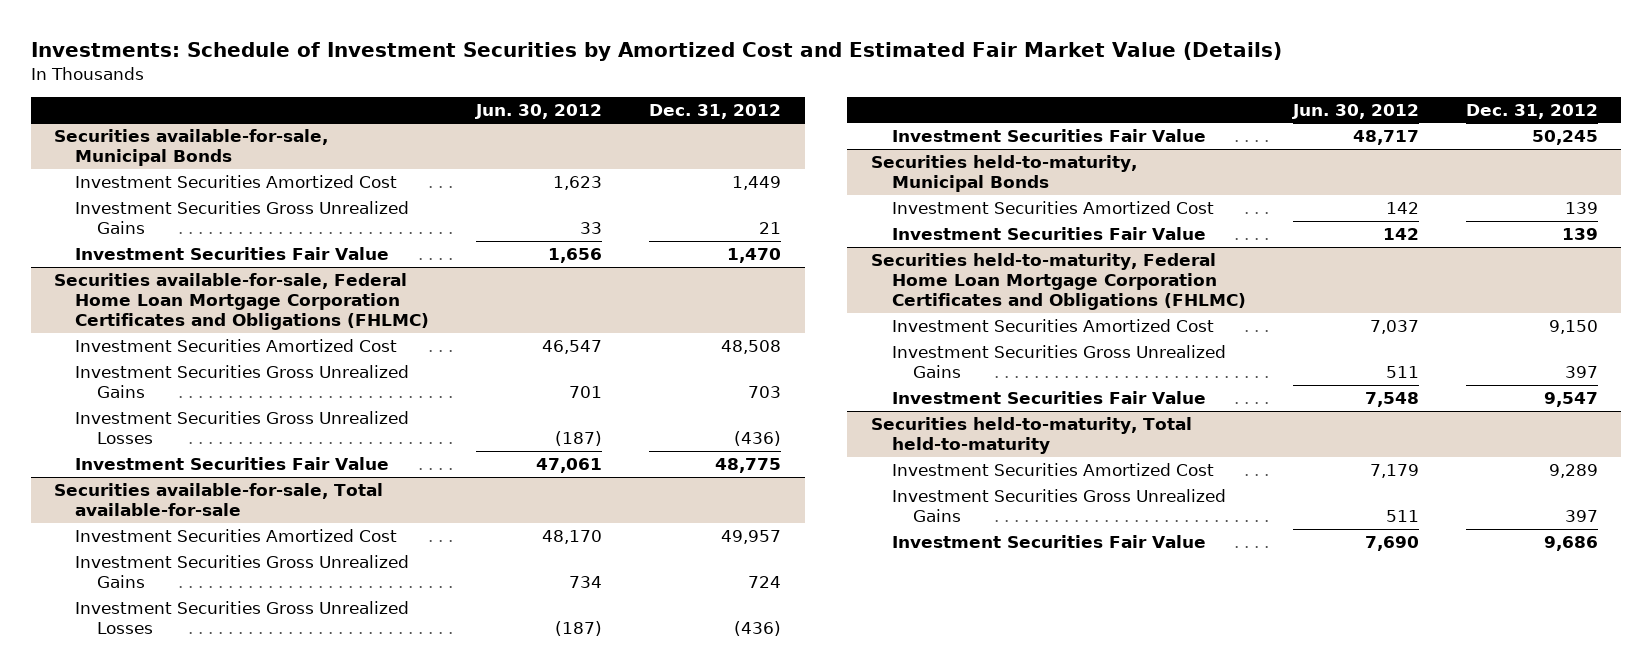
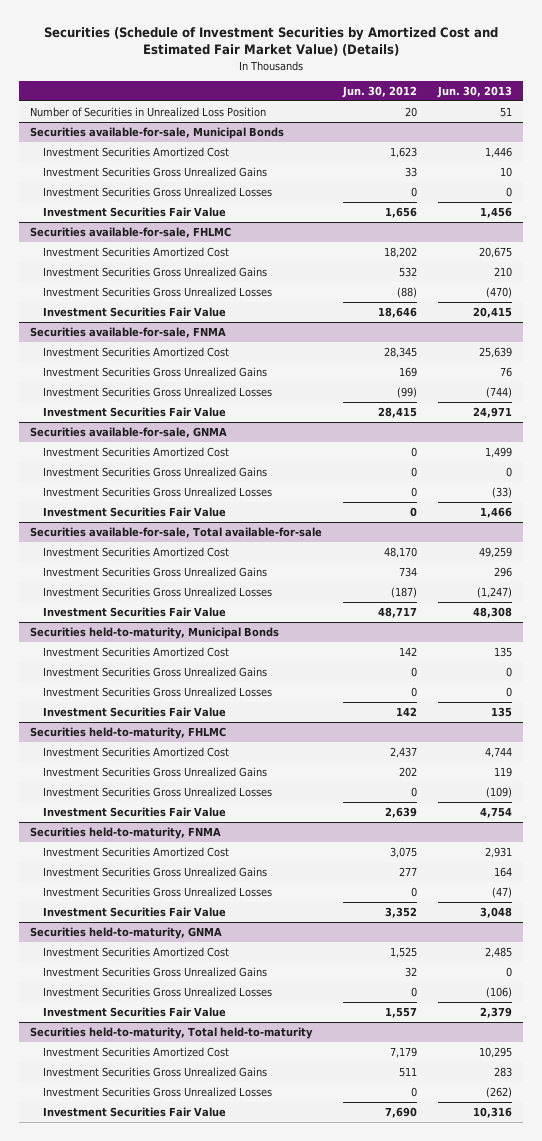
[30,41,1282,61] Investments: Schedule of Investment Securities by Amortized Cost and Estimated Fair Market Value (Details) -> [44,26,499,57] Securities (Schedule of Investment Securities by Amortized Cost and Estimated Fair Market Value) (Details)
[649,103,782,119] Dec. 31, 2012 -> none
none -> [437,85,513,98] Jun. 30, 2013
none -> [30,107,267,118] Number of Securities in Unrealized Loss Position
none -> [42,187,272,198] Investment Securities Gross Unrealized Losses
[54,273,430,331] Securities available-for-sale, Federal Home Loan Mortgage Corporation Certificates and Obligations (FHLMC) -> none
none -> [30,227,232,239] Securities available-for-sale, FHLMC
[542,340,603,355] 46,547 -> [384,247,418,259] 18,202
[569,386,603,399] 701 -> [399,267,418,278] 532
[555,431,603,447] (187) -> [397,287,418,299] (88)
[536,458,603,474] 47,061 -> [378,307,418,319] 18,646
none -> [30,327,227,339] Securities available-for-sale, FNMA
none -> [42,347,229,358] Investment Securities Amortized Cost
none -> [42,367,267,378] Investment Securities Gross Unrealized Gains
none -> [42,387,272,398] Investment Securities Gross Unrealized Losses
none -> [42,407,226,418] Investment Securities Fair Value
none -> [30,427,228,439] Securities available-for-sale, GNMA
none -> [42,447,229,458] Investment Securities Amortized Cost
none -> [42,467,267,478] Investment Securities Gross Unrealized Gains
none -> [42,487,272,498] Investment Securities Gross Unrealized Losses
none -> [42,507,226,518] Investment Securities Fair Value
none -> [42,667,267,678] Investment Securities Gross Unrealized Gains
none -> [42,687,272,698] Investment Securities Gross Unrealized Losses
[870,253,1246,311] Securities held-to-maturity, Federal Home Loan Mortgage Corporation Certificates and Obligations (FHLMC) -> none
none -> [30,727,227,740] Securities held-to-maturity, FHLMC
[1369,320,1419,335] 7,037 -> [390,747,418,759] 2,437
[1385,366,1419,379] 511 -> [399,767,418,778] 202
none -> [42,787,272,798] Investment Securities Gross Unrealized Losses
[1364,392,1419,408] 7,548 -> [385,807,418,819] 2,639
none -> [30,827,222,840] Securities held-to-maturity, FNMA
none -> [42,847,229,858] Investment Securities Amortized Cost
none -> [42,867,267,878] Investment Securities Gross Unrealized Gains
none -> [42,887,272,898] Investment Securities Gross Unrealized Losses
none -> [42,907,226,918] Investment Securities Fair Value
none -> [30,927,223,940] Securities held-to-maturity, GNMA
none -> [42,947,229,958] Investment Securities Amortized Cost
none -> [42,967,267,978] Investment Securities Gross Unrealized Gains
none -> [42,987,272,998] Investment Securities Gross Unrealized Losses
none -> [42,1007,226,1018] Investment Securities Fair Value
none -> [42,1087,272,1098] Investment Securities Gross Unrealized Losses

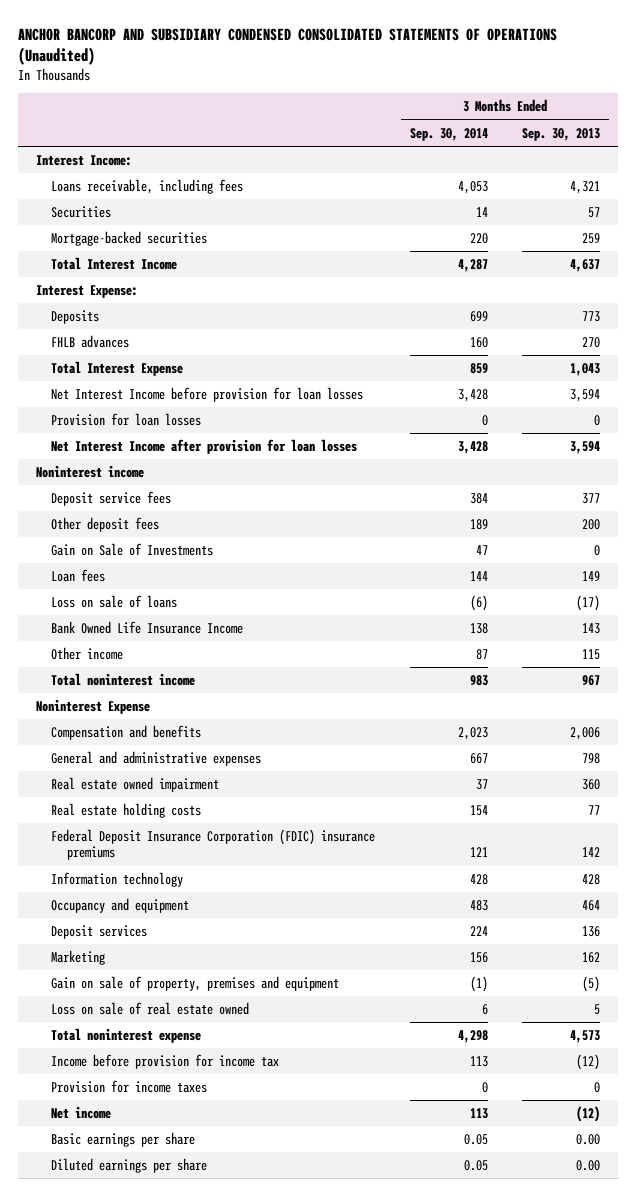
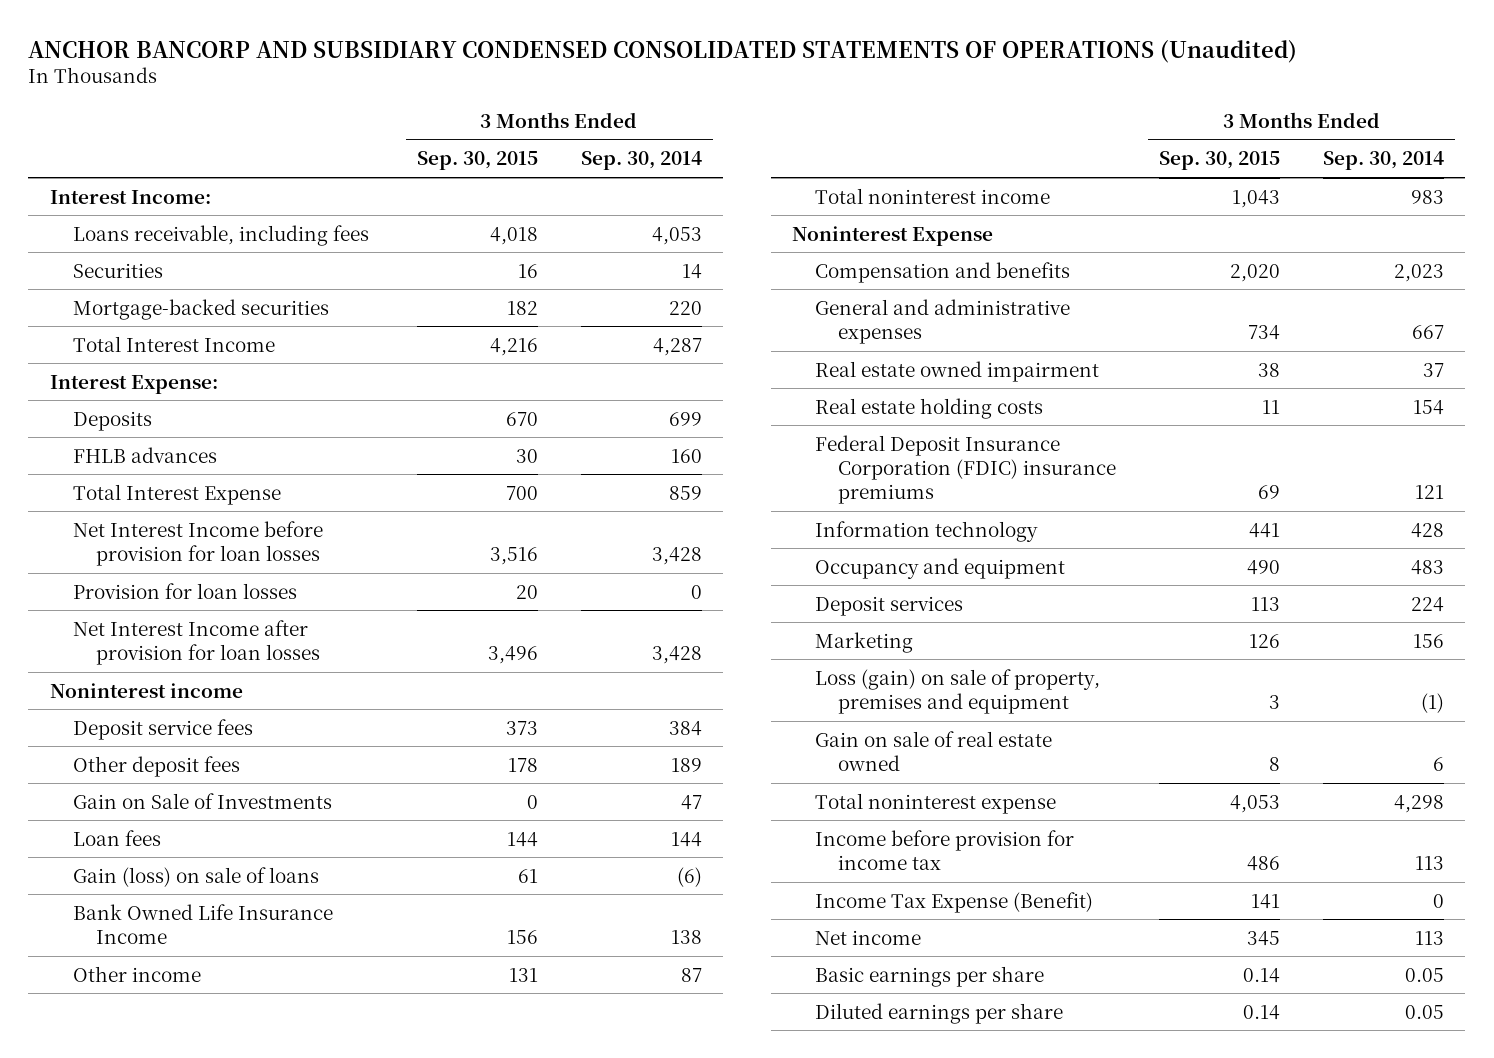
[522,127,601,141] Sep. 30, 2013 -> none
none -> [416,151,538,171] Sep. 30, 2015
[51,594,178,608] Loss on sale of loans -> [73,866,320,887] Gain (loss) on sale of loans
[51,975,340,991] Gain on sale of property, premises and equipment -> [815,668,1101,714] Loss (gain) on sale of property, premises and equipment
[51,1001,250,1015] Loss on sale of real estate owned -> [815,730,1053,771] Gain on sale of real estate owned
[51,1079,208,1093] Provision for income taxes -> [815,891,1094,913] Income Tax Expense (Benefit)

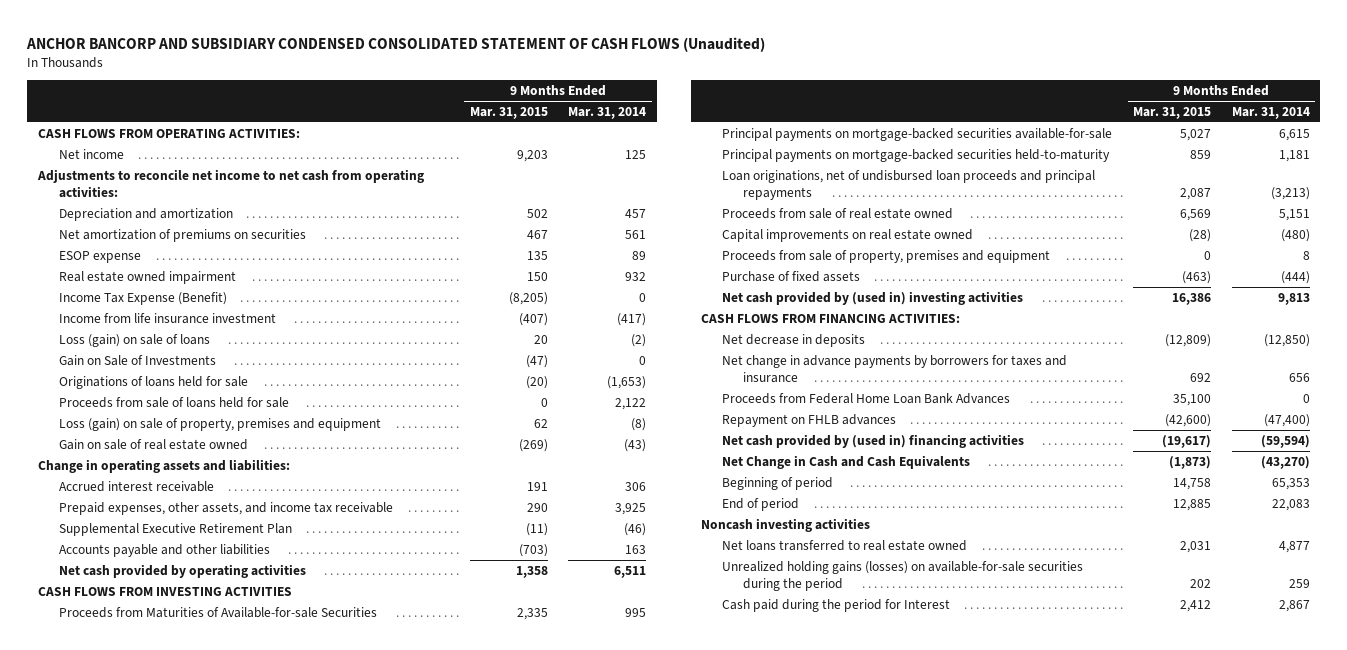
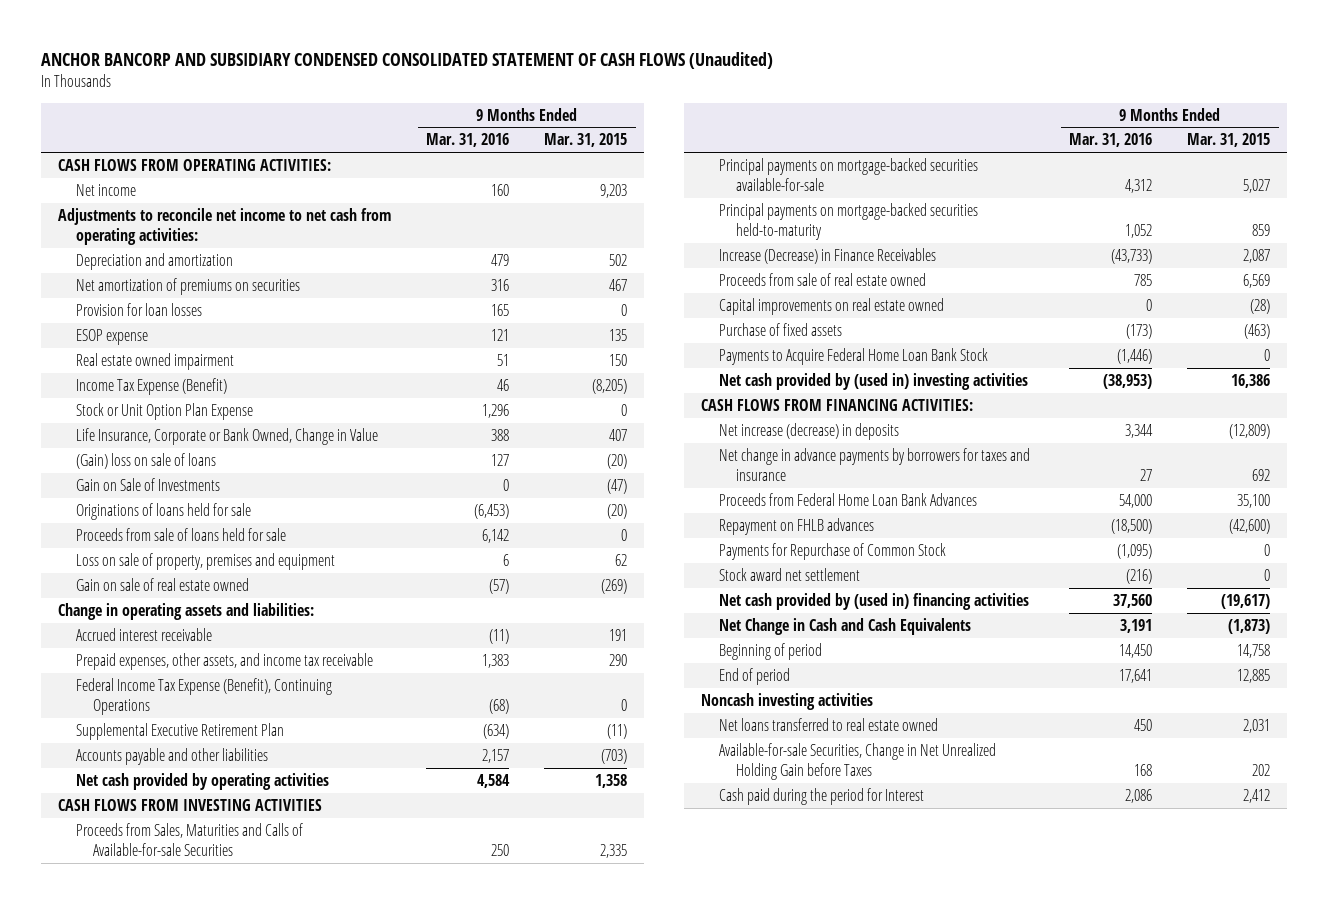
[568,106,647,119] Mar. 31, 2014 -> none
none -> [426,133,510,148] Mar. 31, 2016
none -> [75,302,202,316] Provision for loan losses
[58,312,276,324] Income from life insurance investment -> none
none -> [75,402,253,420] Stock or Unit Option Plan Expense
none -> [75,427,378,445] Life Insurance, Corporate or Bank Owned, Change in Value
[58,333,210,347] Loss (gain) on sale of loans -> [75,452,216,469] (Gain) loss on sale of loans
[533,334,548,344] 20 -> [607,453,628,469] (20)
[58,417,381,431] Loss (gain) on sale of property, premises and equipment -> [75,552,335,570] Loss on sale of property, premises and equipment
none -> [75,677,332,716] Federal Income Tax Expense (Benefit), Continuing Operations
[58,606,377,618] Proceeds from Maturities of Available-for-sale Securities -> [75,822,303,857] Proceeds from Sales, Maturities and Calls of Available-for-sale Securities
[722,169,1096,201] Loan originations, net of undisbursed loan proceeds and principal repayments -> [718,247,936,264] Increase (Decrease) in Finance Receivables
[722,249,1051,263] Proceeds from sale of property, premises and equipment -> none
none -> [718,347,988,365] Payments to Acquire Federal Home Loan Bank Stock
[722,333,866,347] Net decrease in deposits -> [718,422,899,440] Net increase (decrease) in deposits
none -> [718,542,946,560] Payments for Repurchase of Common Stock
none -> [718,567,860,581] Stock award net settlement
[722,560,1084,592] Unrealized holding gains (losses) on available-for-sale securities during the period -> none
none -> [718,742,996,781] Available-for-sale Securities, Change in Net Unrealized Holding Gain before Taxes

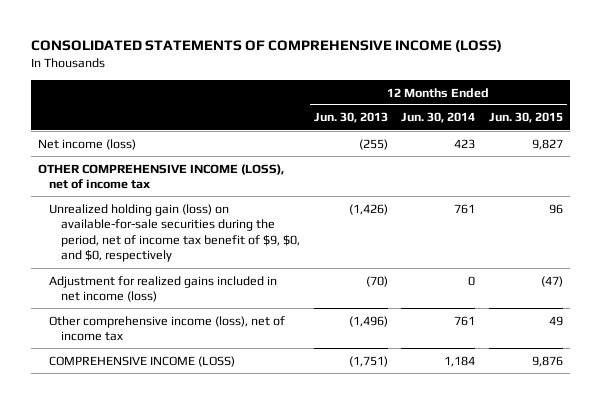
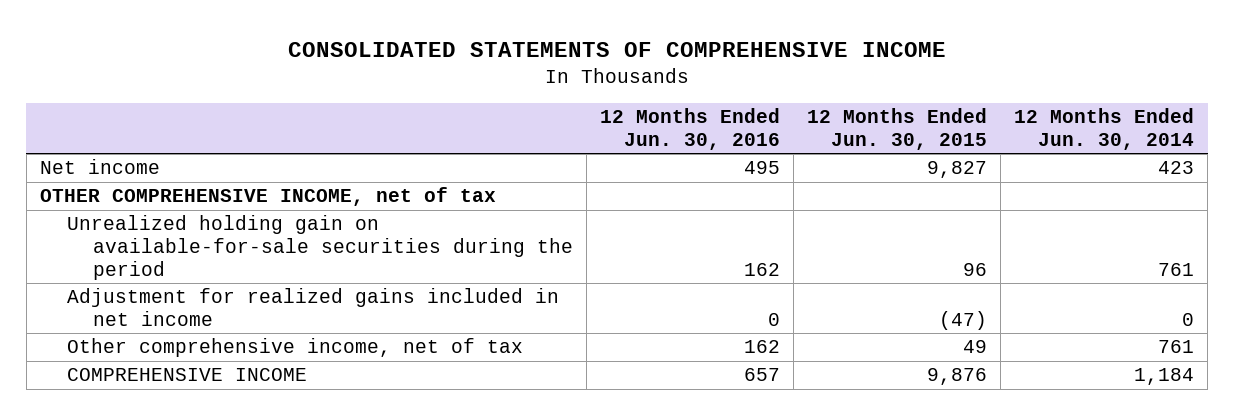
[30,40,502,53] CONSOLIDATED STATEMENTS OF COMPREHENSIVE INCOME (LOSS) -> [288,41,947,57] CONSOLIDATED STATEMENTS OF COMPREHENSIVE INCOME
[313,112,388,124] Jun. 30, 2013 -> none
none -> [600,107,781,150] 12 Months Ended Jun. 30, 2016
[37,138,136,150] Net income (loss) -> [39,159,160,175] Net income
[37,163,284,190] OTHER COMPREHENSIVE INCOME (LOSS), net of income tax -> [39,187,496,207] OTHER COMPREHENSIVE INCOME, net of tax
[49,203,300,263] Unrealized holding gain (loss) on available-for-sale securities during the period, net of income tax benefit of $9, $0, and $0, respectively -> [66,215,574,280] Unrealized holding gain on available-for-sale securities during the period
[49,275,278,303] Adjustment for realized gains included in net income (loss) -> [66,288,559,327] Adjustment for realized gains included in net income
[49,315,286,342] Other comprehensive income (loss), net of income tax -> [66,338,523,358] Other comprehensive income, net of tax
[49,355,236,367] COMPREHENSIVE INCOME (LOSS) -> [66,368,307,382] COMPREHENSIVE INCOME

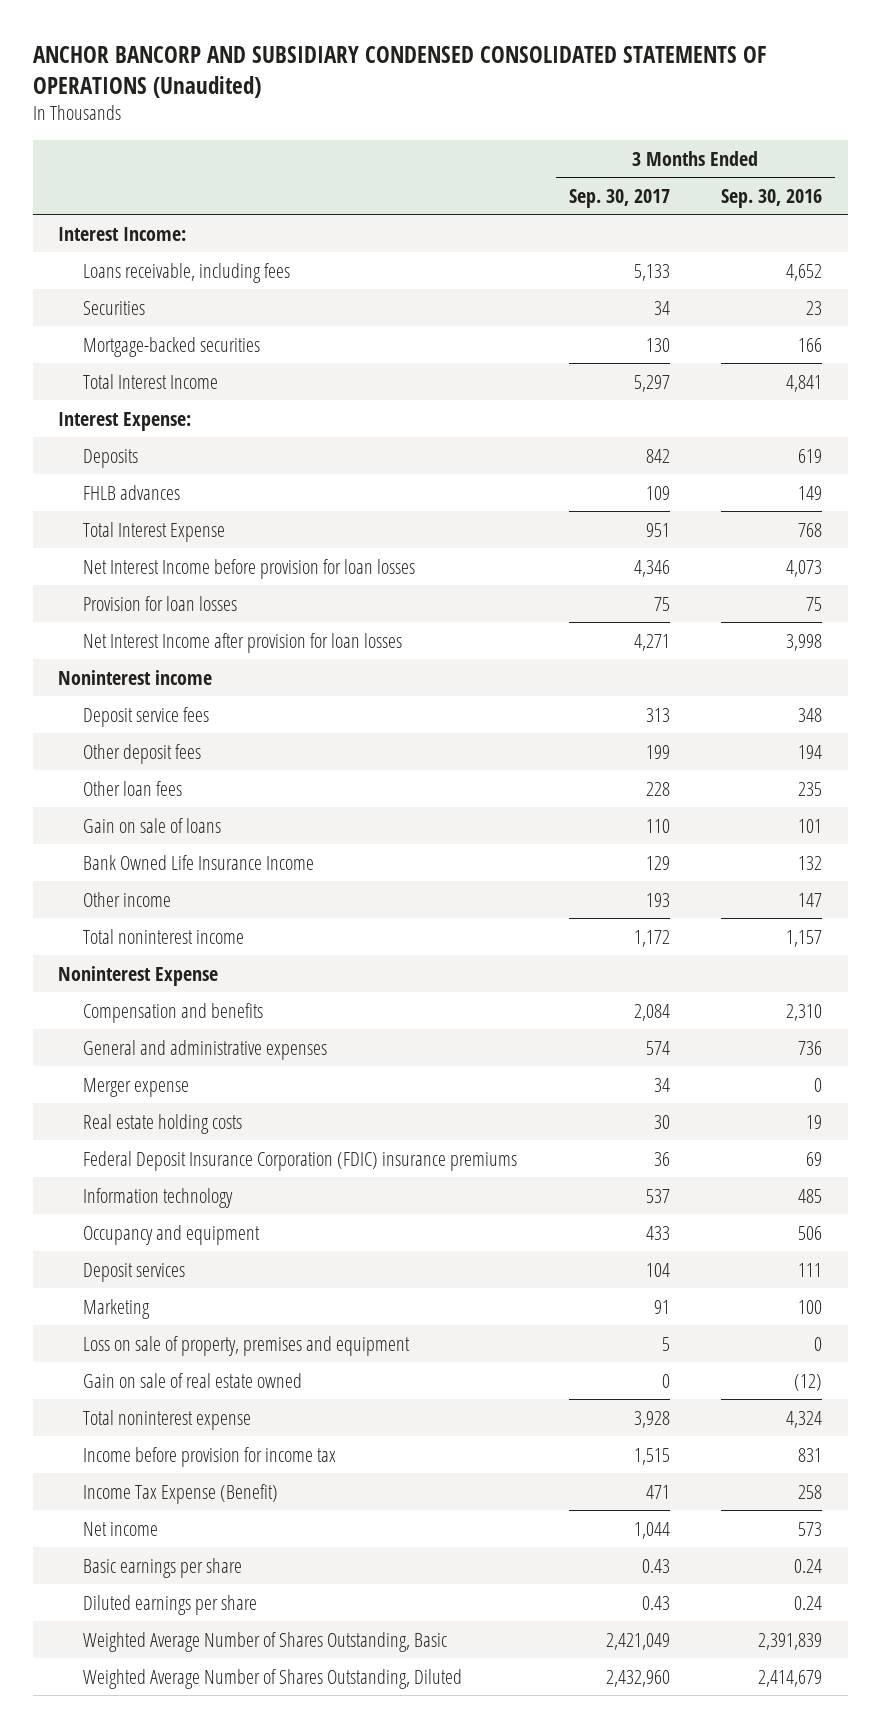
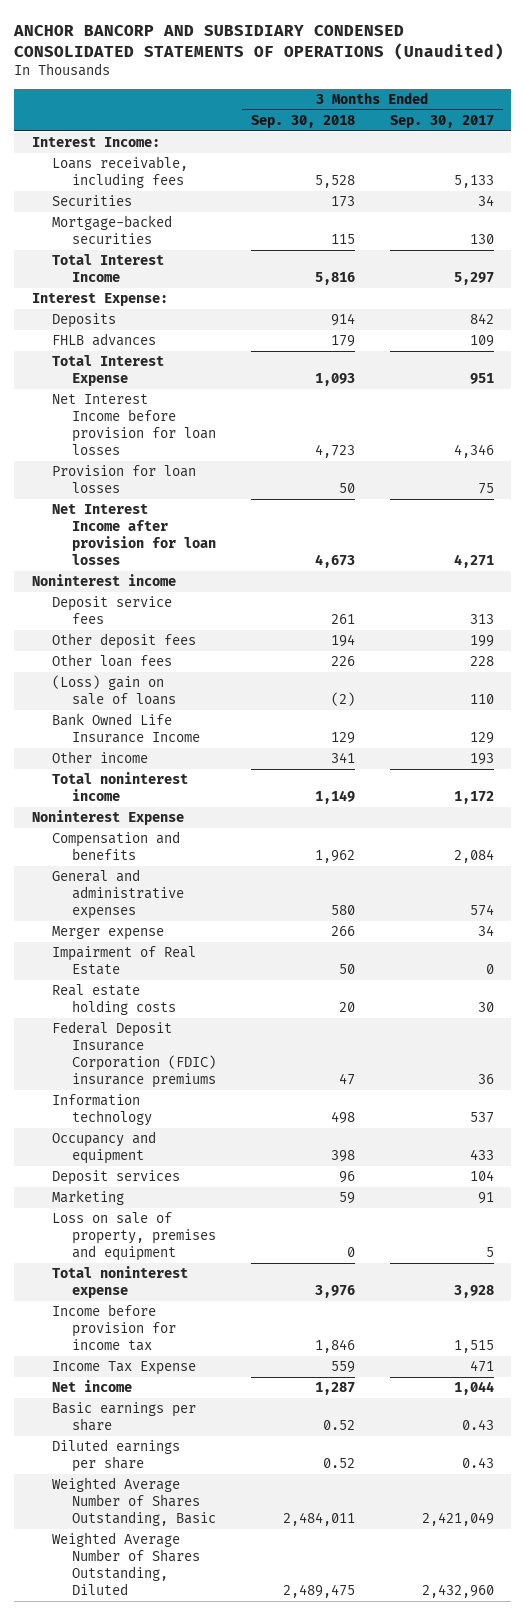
[720,188,822,208] Sep. 30, 2016 -> none
none -> [250,114,355,128] Sep. 30, 2018
[83,817,222,833] Gain on sale of loans -> [51,675,176,706] (Loss) gain on sale of loans
none -> [51,946,196,976] Impairment of Real Estate
[83,1372,303,1388] Gain on sale of real estate owned -> none
[83,1483,279,1504] Income Tax Expense (Benefit) -> [51,1361,196,1376] Income Tax Expense

